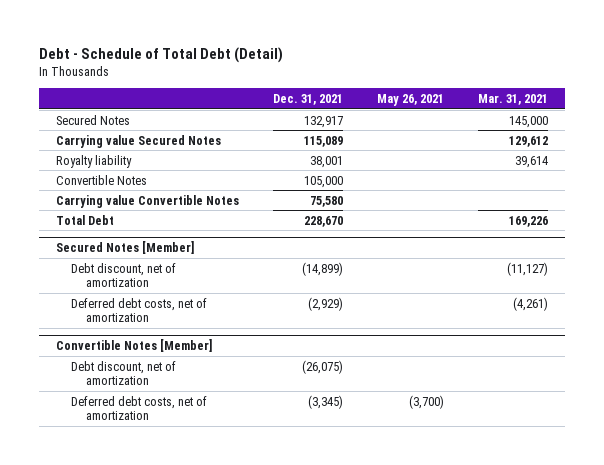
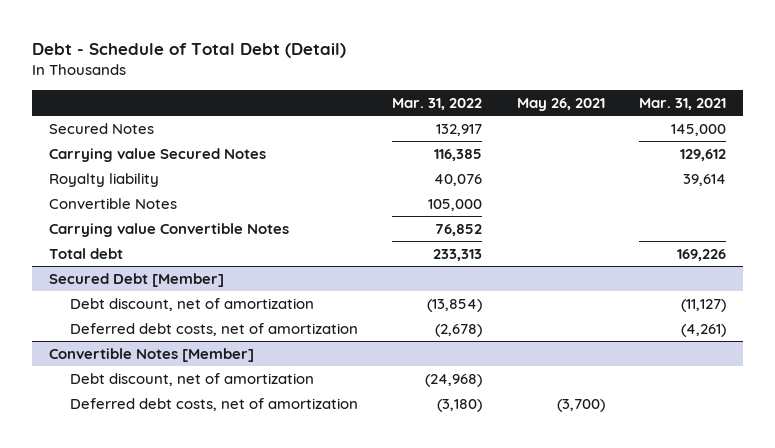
[272,93,343,105] Dec. 31, 2021 -> none
none -> [392,98,483,111] Mar. 31, 2022
[55,214,114,225] Total Debt -> [49,247,124,259] Total debt
[55,241,194,255] Secured Notes [Member] -> [49,272,225,287] Secured Debt [Member]

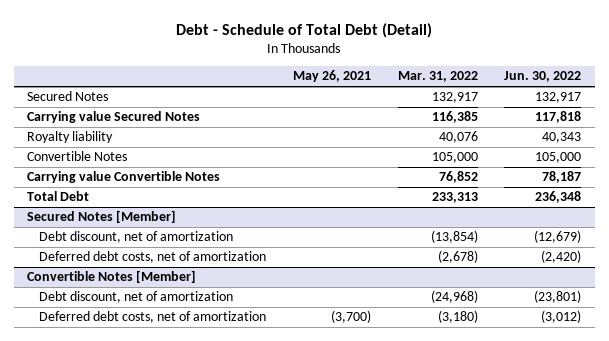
[638,98,726,111] Mar. 31, 2021 -> none
none -> [504,71,582,83] Jun. 30, 2022
[49,247,124,259] Total debt -> [27,191,90,202] Total Debt
[49,272,225,287] Secured Debt [Member] -> [27,210,177,224] Secured Notes [Member]

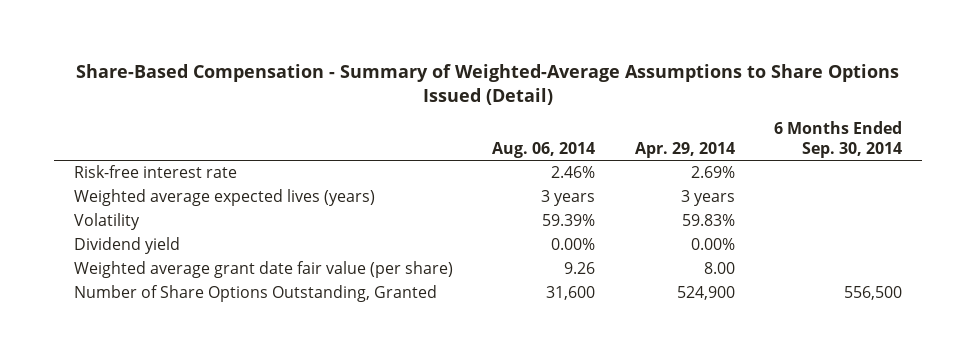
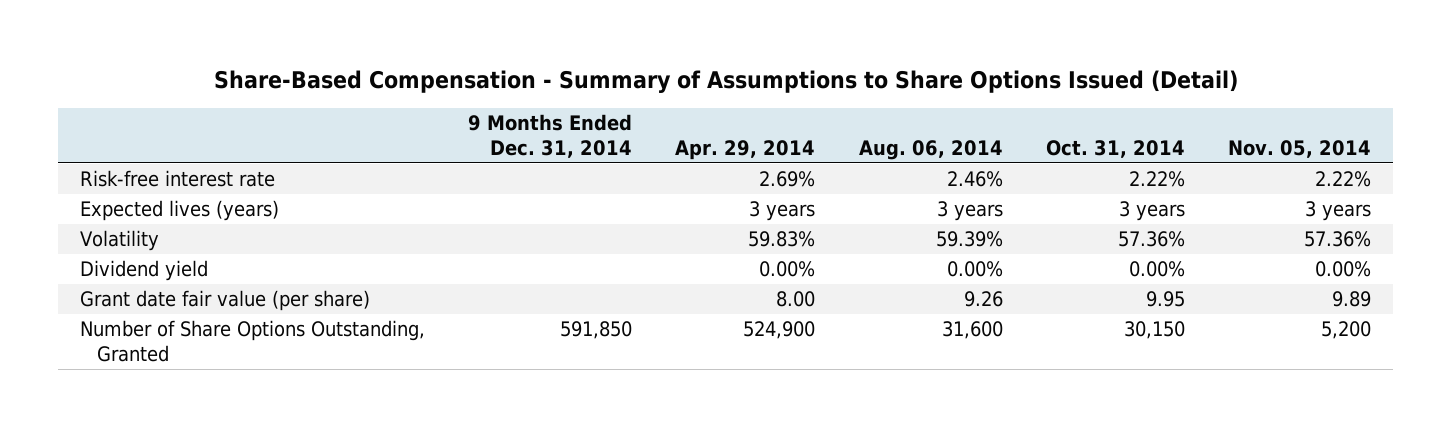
[75,63,899,105] Share-Based Compensation - Summary of Weighted-Average Assumptions to Share Options Issued (Detail) -> [213,70,1238,94] Share-Based Compensation - Summary of Assumptions to Share Options Issued (Detail)
[774,121,903,158] 6 Months Ended Sep. 30, 2014 -> none
none -> [468,114,633,158] 9 Months Ended Dec. 31, 2014
none -> [1046,139,1186,158] Oct. 31, 2014
none -> [1228,139,1372,158] Nov. 05, 2014
[73,189,375,207] Weighted average expected lives (years) -> [79,200,279,222] Expected lives (years)
[73,261,453,279] Weighted average grant date fair value (per share) -> [79,290,370,312] Grant date fair value (per share)

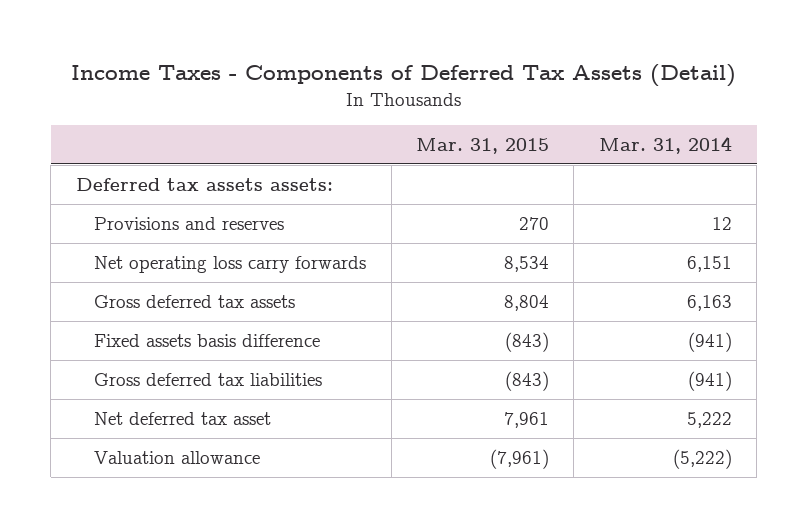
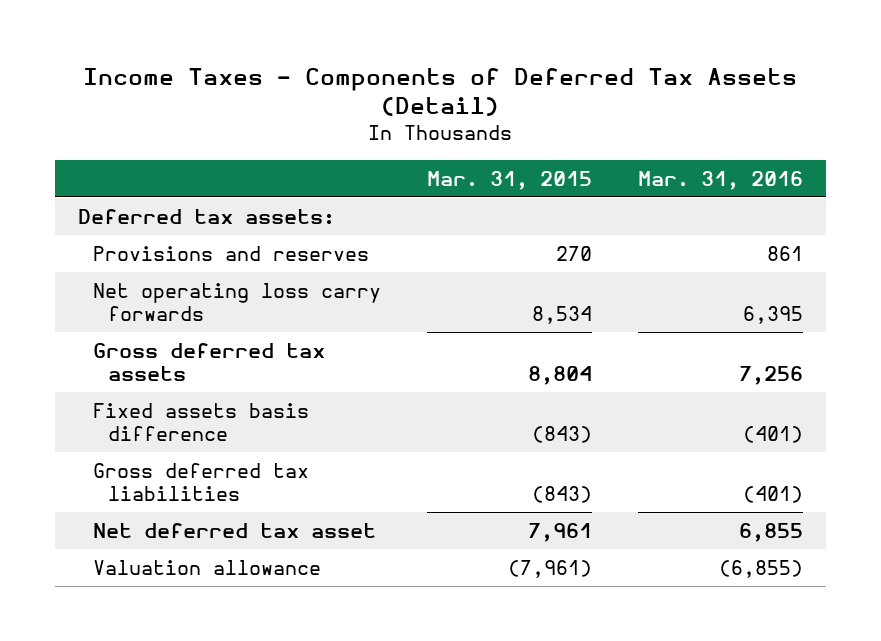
[598,136,732,155] Mar. 31, 2014 -> none
none -> [637,170,803,190] Mar. 31, 2016
[75,178,333,192] Deferred tax assets assets: -> [77,208,335,225] Deferred tax assets:

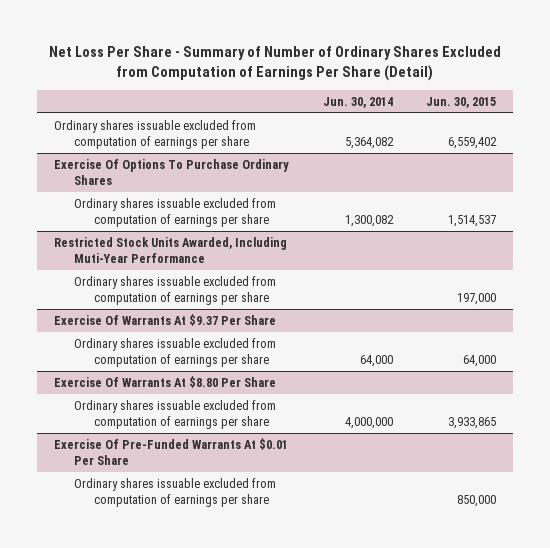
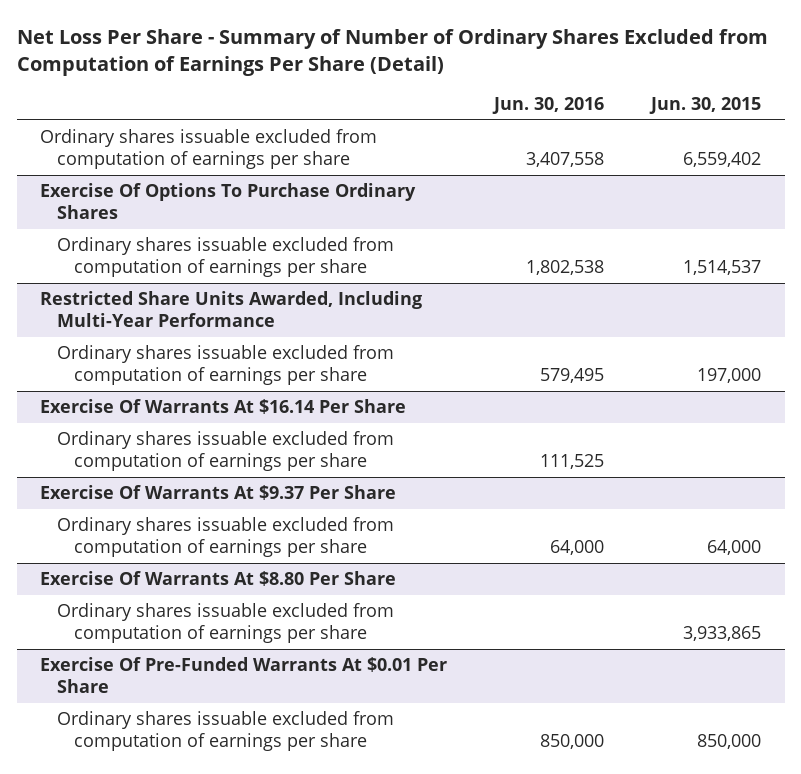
[322,96,393,108] Jun. 30, 2014 -> none
none -> [492,97,605,115] Jun. 30, 2016
[54,237,288,263] Restricted Stock Units Awarded, Including Muti-Year Performance -> [40,290,423,328] Restricted Share Units Awarded, Including Multi-Year Performance
none -> [40,398,407,414] Exercise Of Warrants At $16.14 Per Share
none -> [56,430,394,472] Ordinary shares issuable excluded from computation of earnings per share

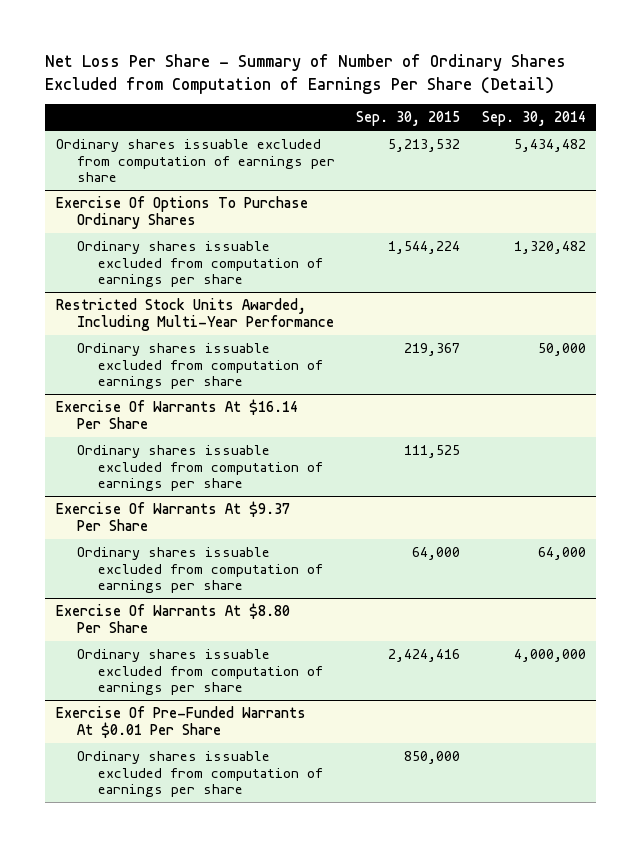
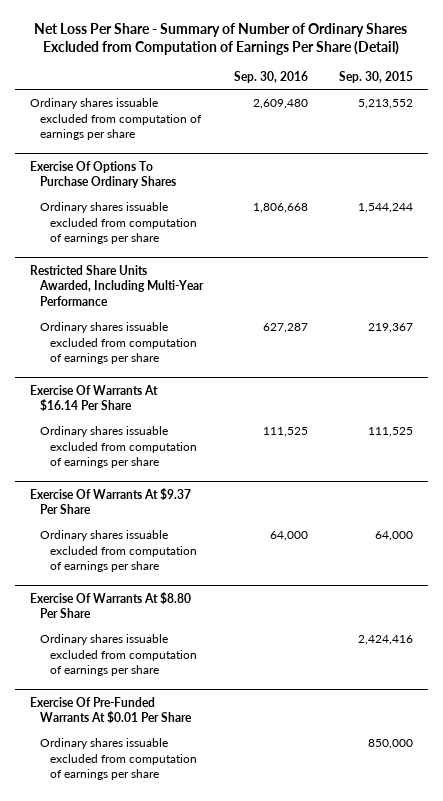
[481,110,586,126] Sep. 30, 2014 -> none
none -> [233,71,308,84] Sep. 30, 2016
[388,138,461,152] 5,213,532 -> [357,98,413,109] 5,213,552
[388,240,461,254] 1,544,224 -> [357,202,413,213] 1,544,244
[55,297,334,331] Restricted Stock Units Awarded, Including Multi-Year Performance -> [30,264,204,307] Restricted Share Units Awarded, Including Multi-Year Performance

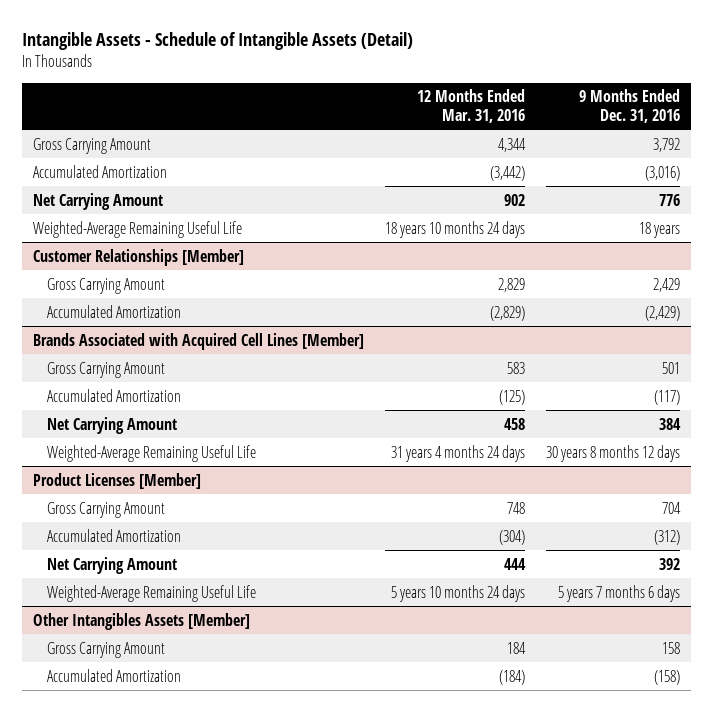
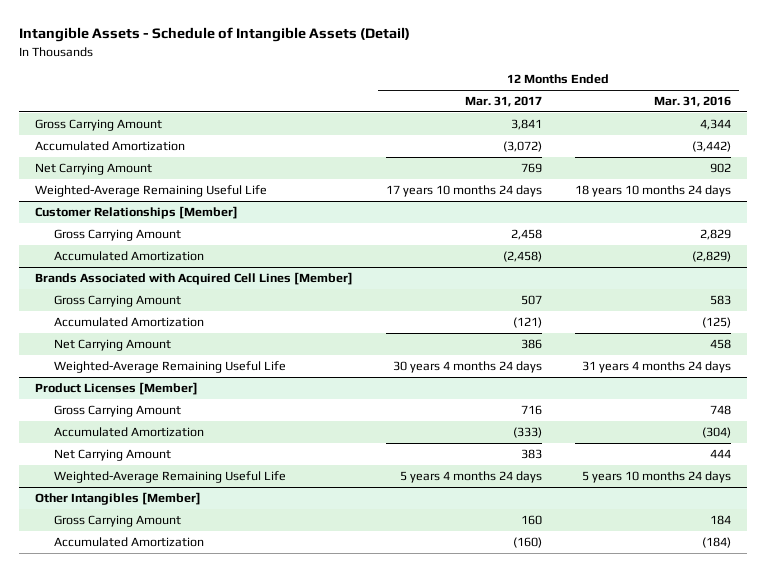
[579,89,681,123] 9 Months Ended Dec. 31, 2016 -> none
none -> [464,96,542,108] Mar. 31, 2017
[32,612,250,630] Other Intangibles Assets [Member] -> [35,492,202,506] Other Intangibles [Member]

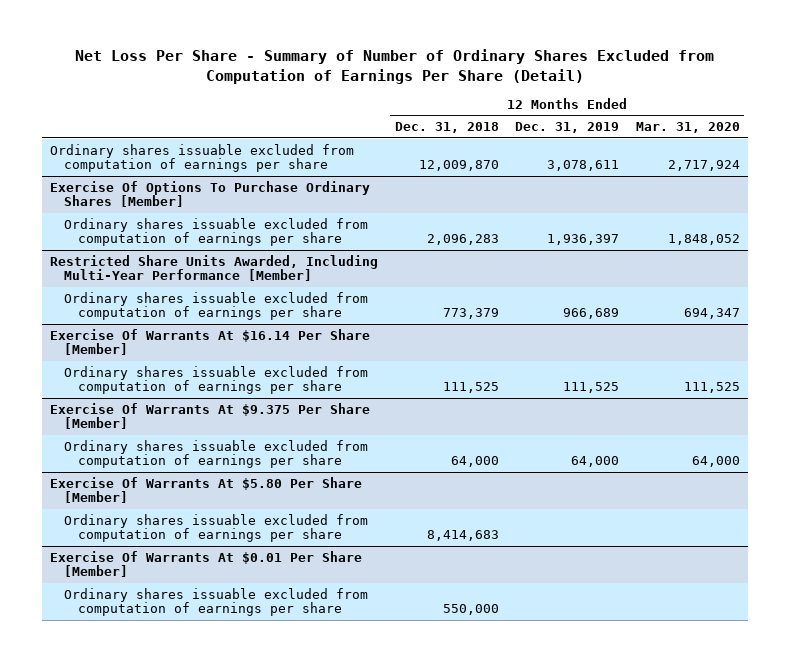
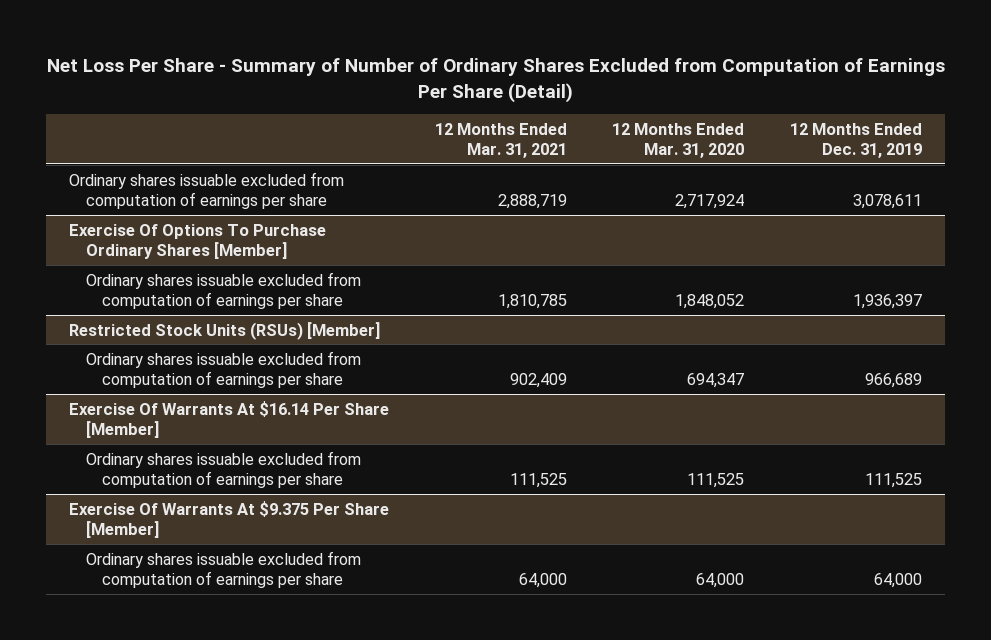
[394,122,499,134] Dec. 31, 2018 -> none
none -> [434,122,567,158] 12 Months Ended Mar. 31, 2021
[49,254,378,282] Restricted Share Units Awarded, Including Multi-Year Performance [Member] -> [69,321,381,340] Restricted Stock Units (RSUs) [Member]
[49,476,362,504] Exercise Of Warrants At $5.80 Per Share [Member] -> none
[63,513,368,543] Ordinary shares issuable excluded from computation of earnings per share -> none
[49,550,362,578] Exercise Of Warrants At $0.01 Per Share [Member] -> none
[63,587,368,617] Ordinary shares issuable excluded from computation of earnings per share -> none

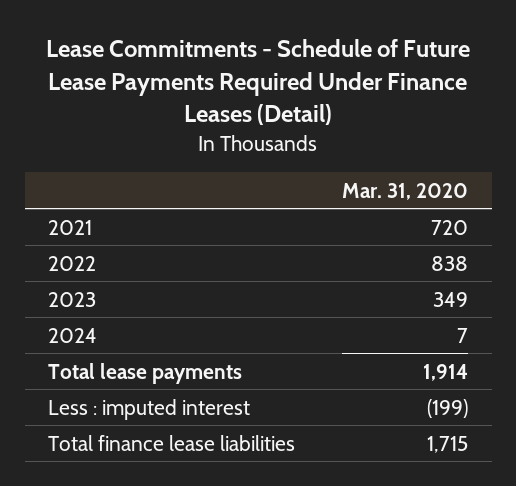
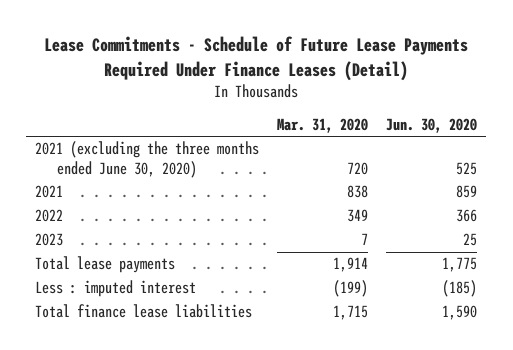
none -> [386,118,478,134] Jun. 30, 2020
[48,327,98,343] 2024 -> none
none -> [35,141,260,178] 2021 (excluding the three months ended June 30, 2020)
[431,219,469,235] 720 -> [347,185,369,199] 838
[431,255,469,271] 838 -> [347,209,369,223] 349
[433,291,469,307] 349 -> [361,233,369,246] 7

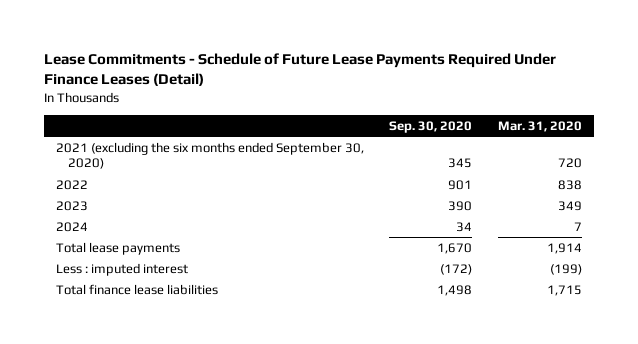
[386,118,478,134] Jun. 30, 2020 -> none
none -> [389,121,473,134] Sep. 30, 2020
[35,185,64,199] 2021 -> none
[35,141,260,178] 2021 (excluding the three months ended June 30, 2020) -> [56,141,365,170] 2021 (excluding the six months ended September 30, 2020)
[347,209,369,223] 349 -> [557,179,582,190] 838
[361,233,369,246] 7 -> [557,200,582,211] 349
none -> [56,221,89,232] 2024

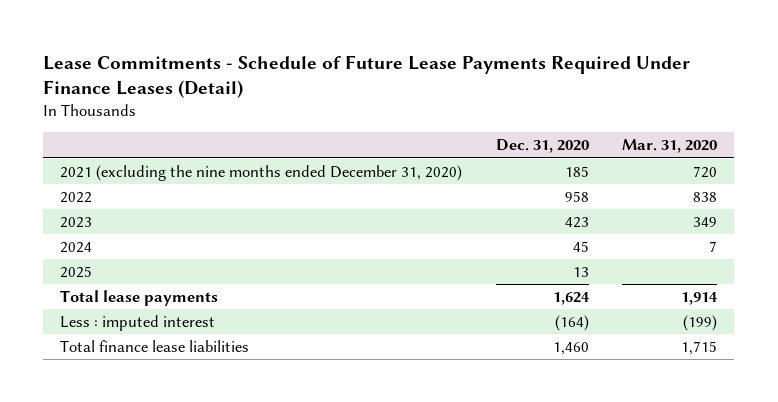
[389,121,473,134] Sep. 30, 2020 -> none
none -> [495,139,589,154] Dec. 31, 2020
[56,141,365,170] 2021 (excluding the six months ended September 30, 2020) -> [60,164,463,181] 2021 (excluding the nine months ended December 31, 2020)
none -> [60,265,93,278] 2025

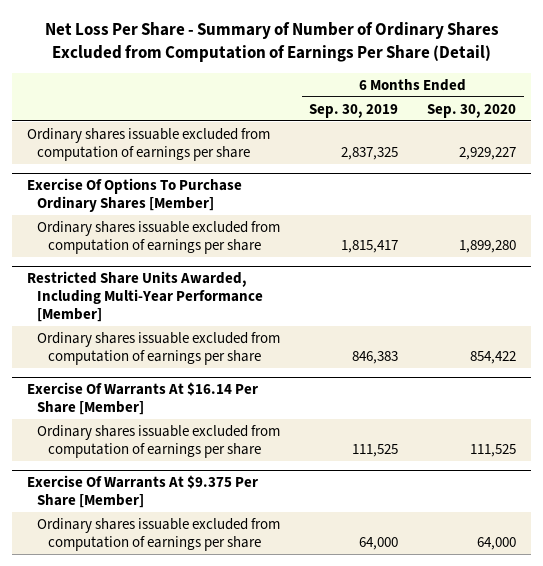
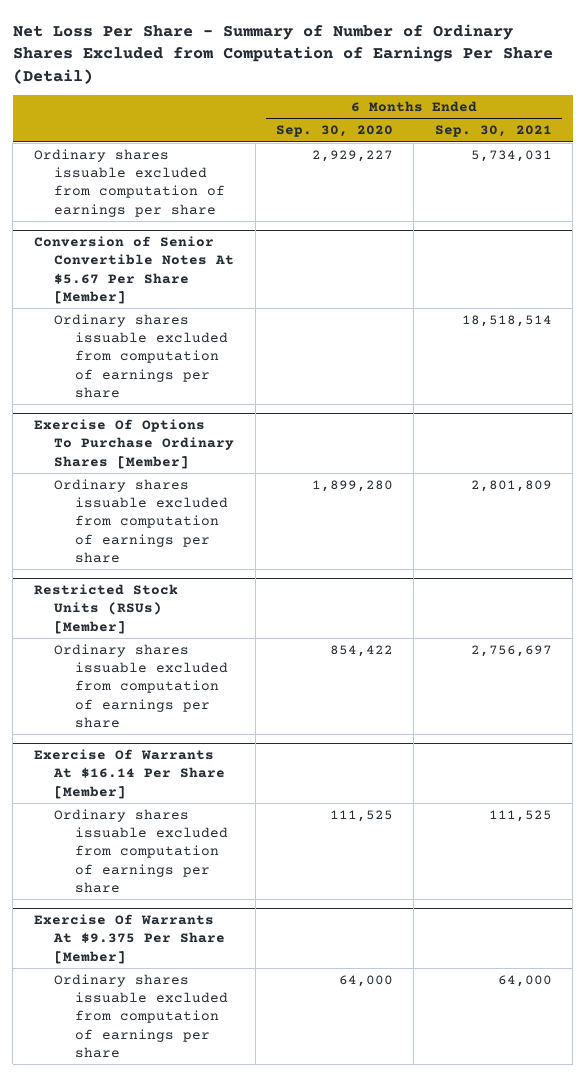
[309,103,399,118] Sep. 30, 2019 -> none
none -> [434,125,552,138] Sep. 30, 2021
none -> [33,235,235,304] Conversion of Senior Convertible Notes At $5.67 Per Share [Member]
none -> [54,313,229,399] Ordinary shares issuable excluded from computation of earnings per share
[26,270,264,323] Restricted Share Units Awarded, Including Multi-Year Performance [Member] -> [33,583,178,634] Restricted Stock Units (RSUs) [Member]

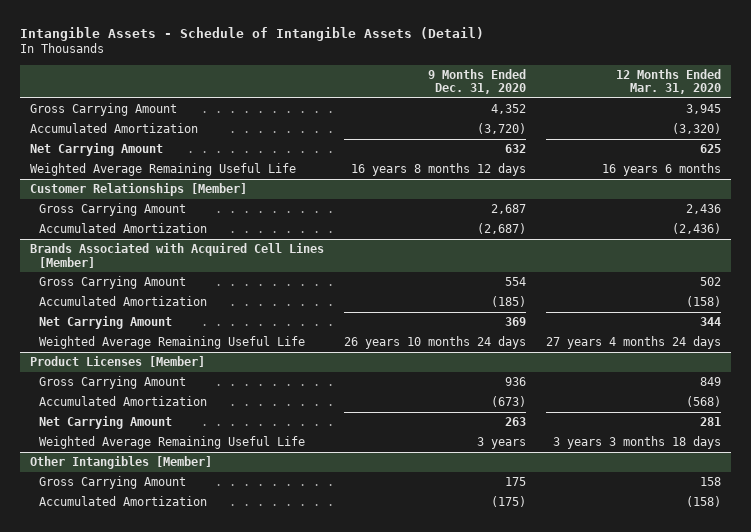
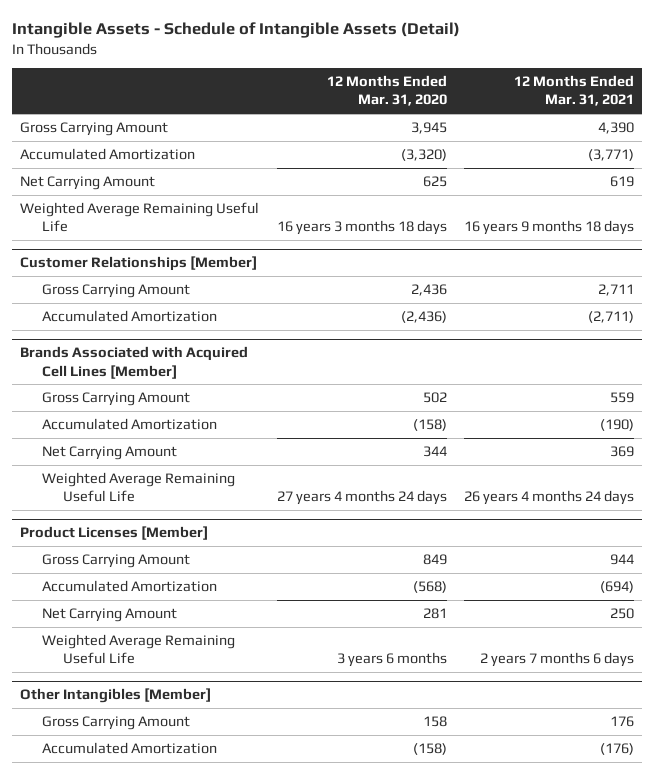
[427,68,526,95] 9 Months Ended Dec. 31, 2020 -> none
none -> [513,74,634,107] 12 Months Ended Mar. 31, 2021
[602,163,722,177] 16 years 6 months -> [276,220,447,236] 16 years 3 months 18 days
[553,436,722,450] 3 years 3 months 18 days -> [336,652,447,668] 3 years 6 months

